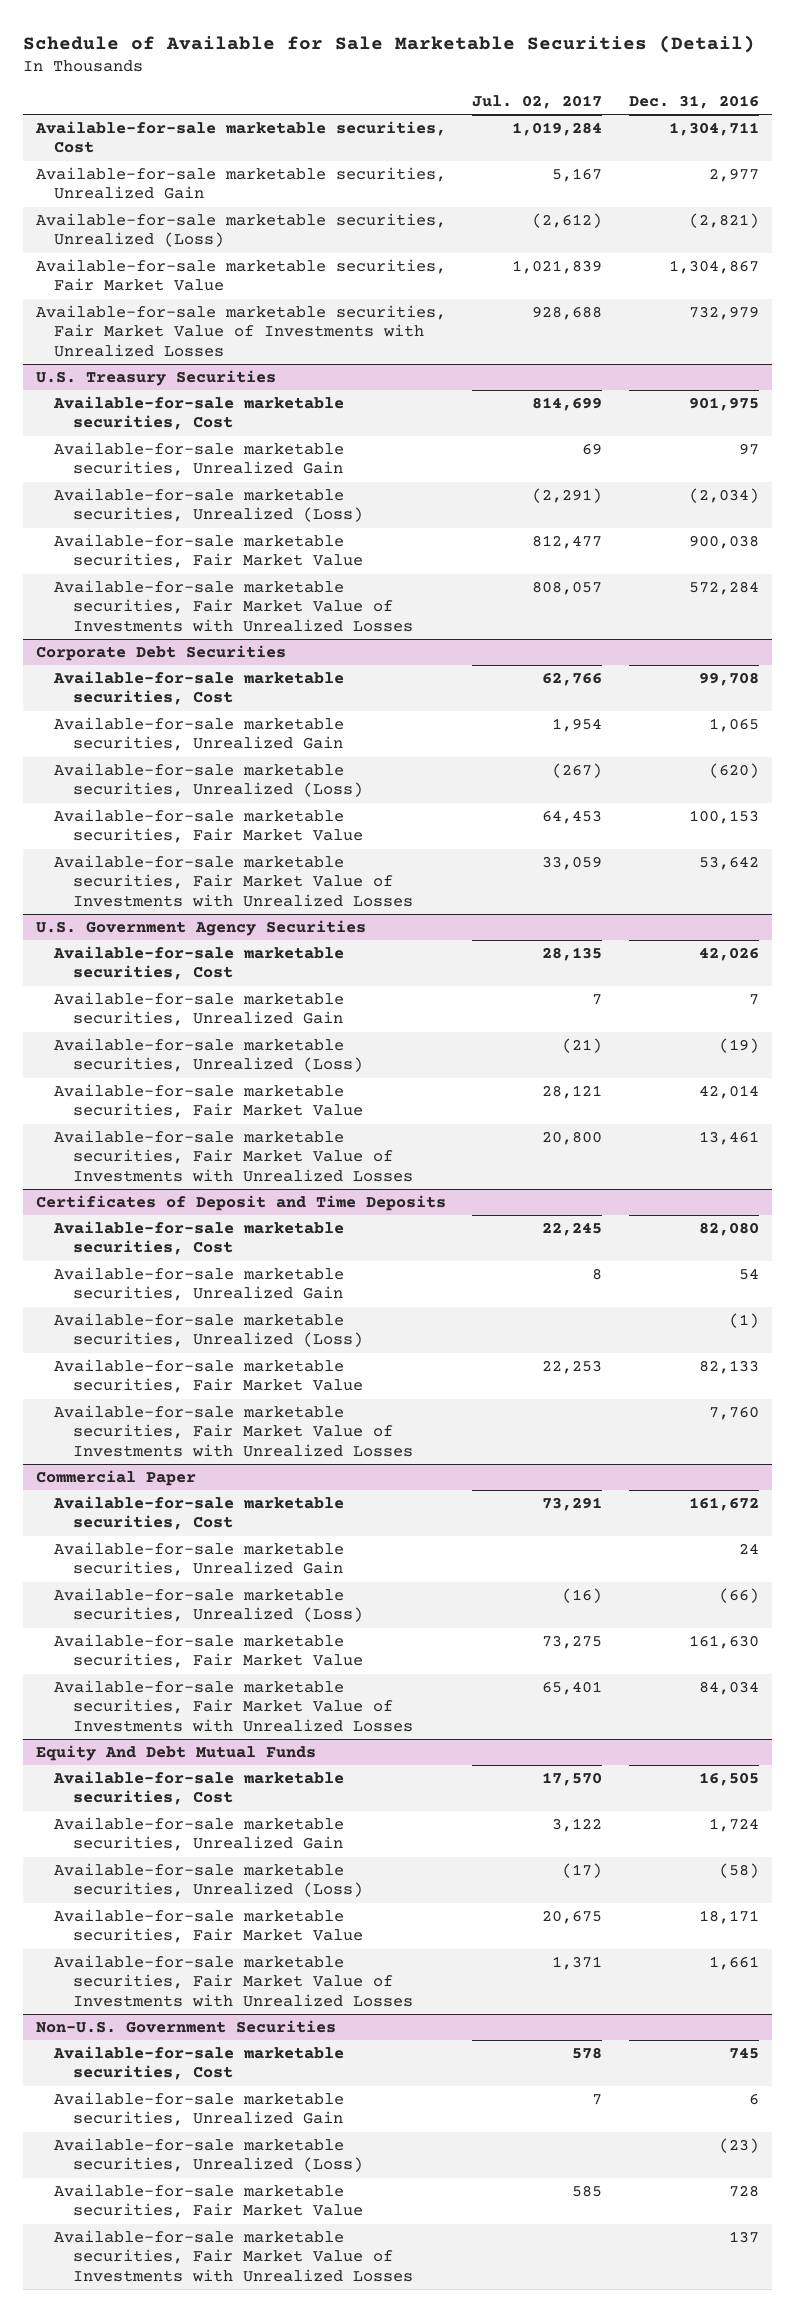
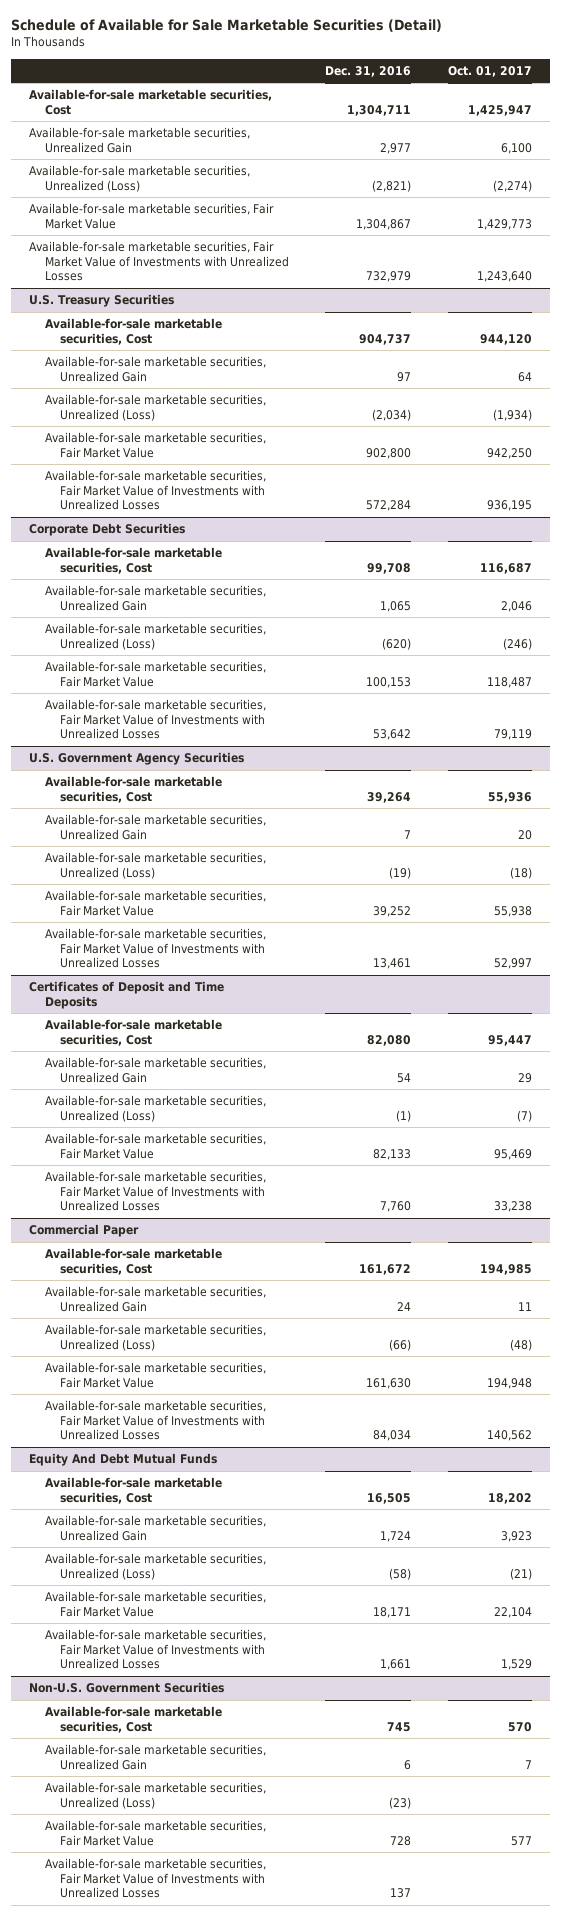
[472,95,603,110] Jul. 02, 2017 -> none
none -> [447,65,532,77] Oct. 01, 2017
[688,396,759,411] 901,975 -> [359,333,412,345] 904,737
[688,534,759,549] 900,038 -> [366,447,412,459] 902,800
[698,946,759,961] 42,026 -> [367,791,412,803] 39,264
[698,1084,759,1099] 42,014 -> [373,905,412,917] 39,252

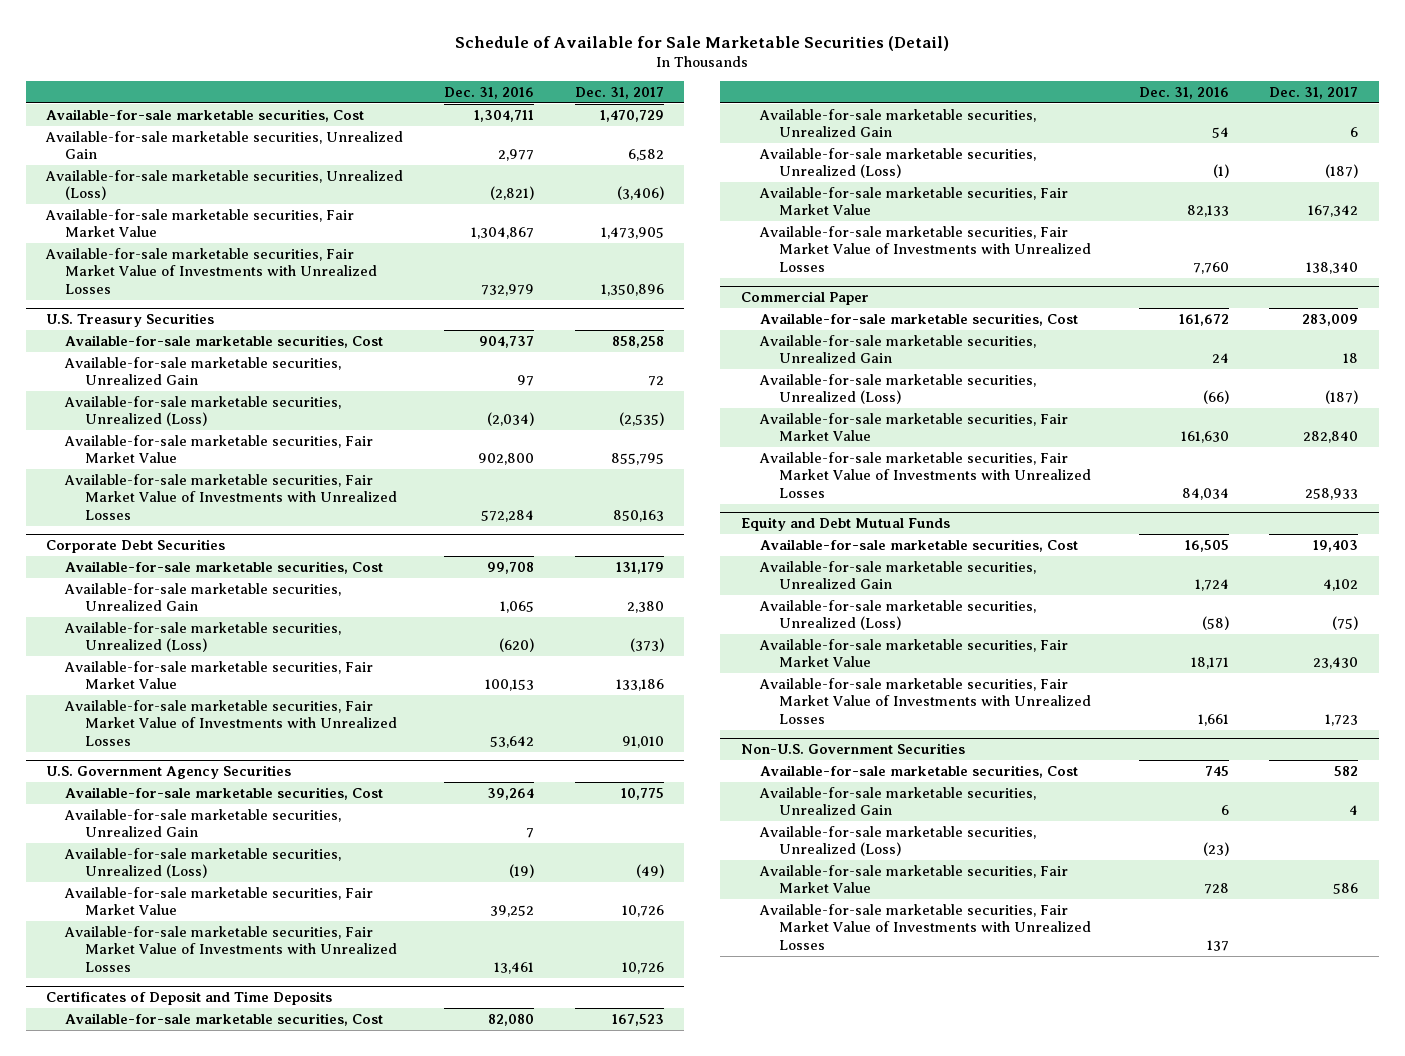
[447,65,532,77] Oct. 01, 2017 -> none
none -> [574,86,664,99] Dec. 31, 2017
[29,1453,218,1467] Equity And Debt Mutual Funds -> [740,517,950,532] Equity and Debt Mutual Funds

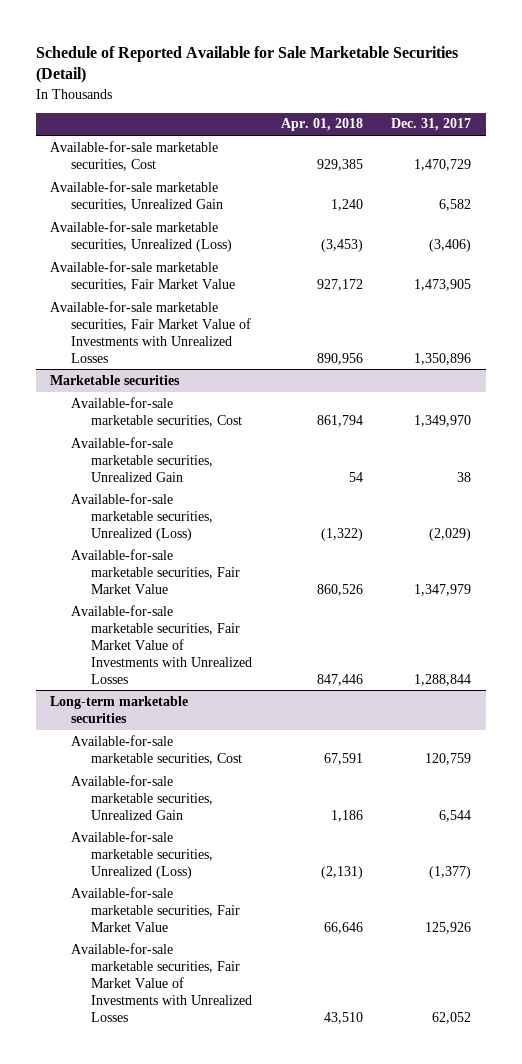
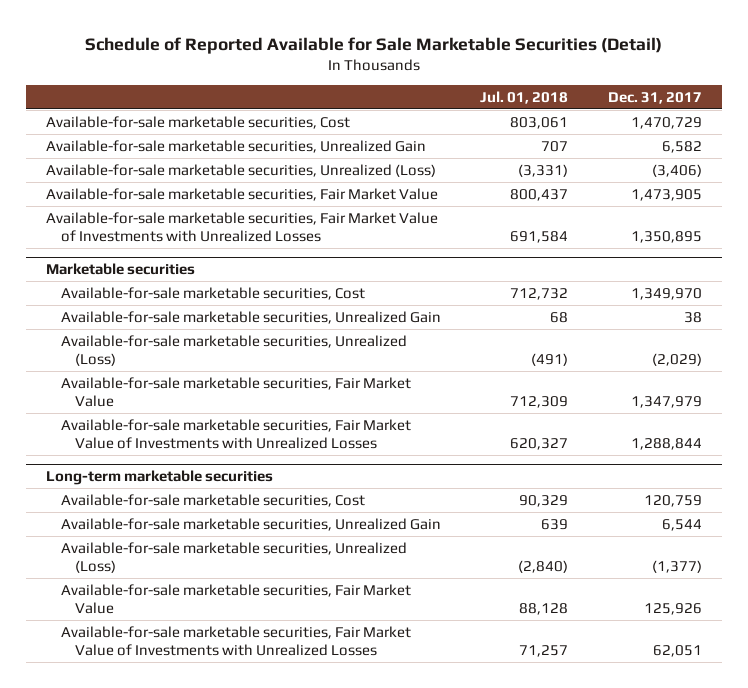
[280,118,363,132] Apr. 01, 2018 -> none
none -> [480,90,569,104] Jul. 01, 2018
[414,352,472,365] 1,350,896 -> [631,231,703,244] 1,350,895
[432,1011,472,1024] 62,052 -> [653,645,703,658] 62,051

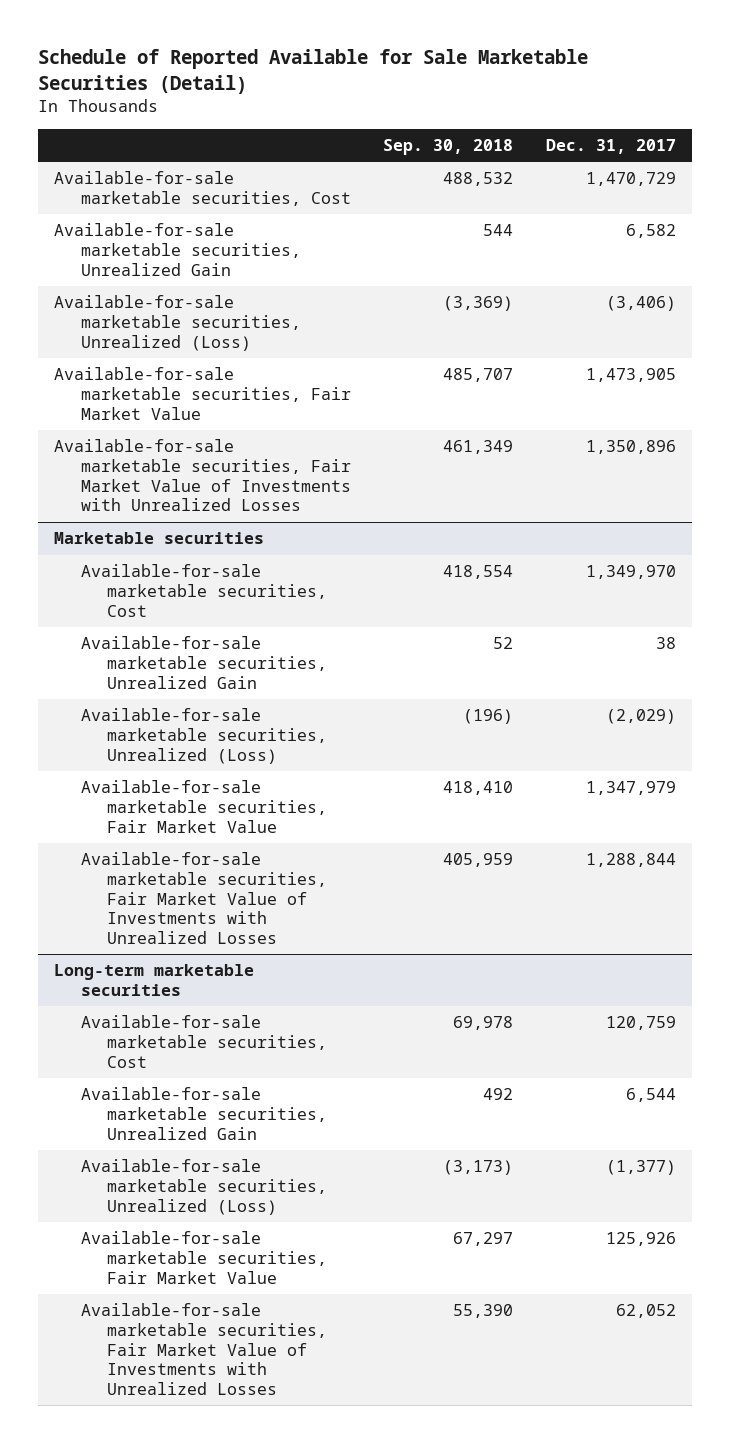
[480,90,569,104] Jul. 01, 2018 -> none
none -> [383,138,514,155] Sep. 30, 2018
[631,231,703,244] 1,350,895 -> [585,440,676,455] 1,350,896
[653,645,703,658] 62,051 -> [615,1304,676,1319] 62,052

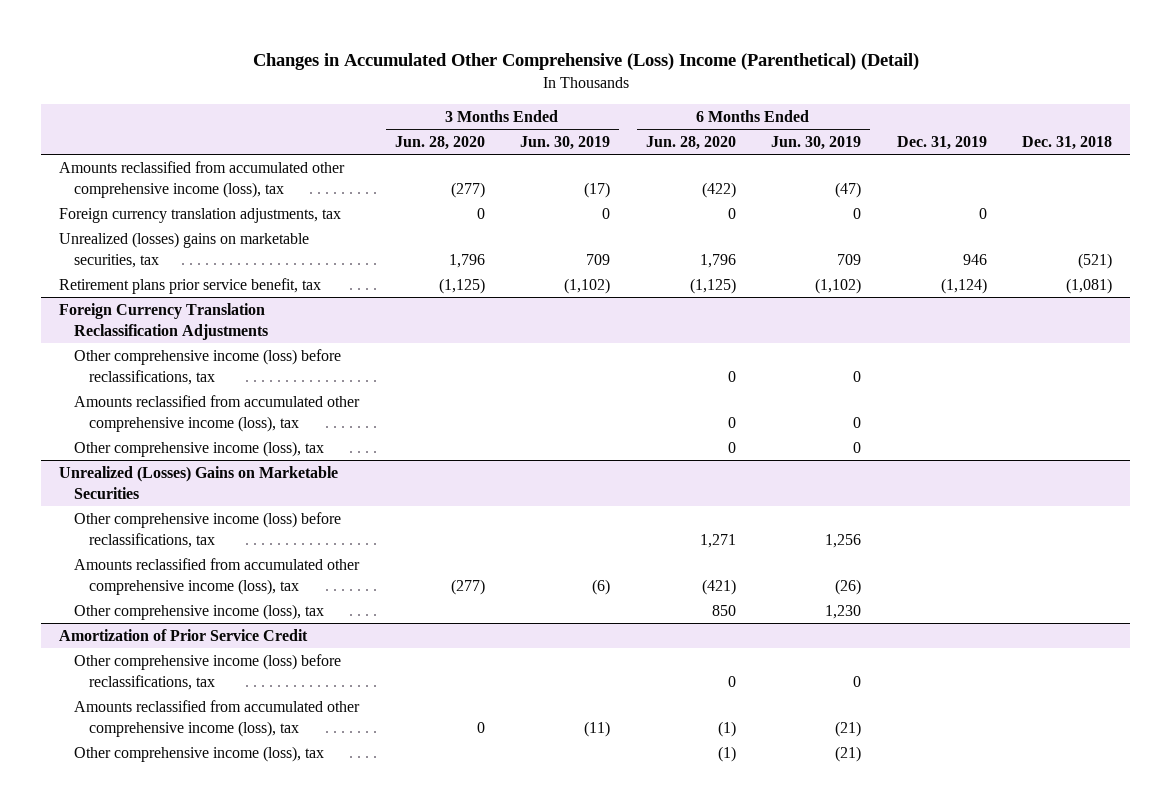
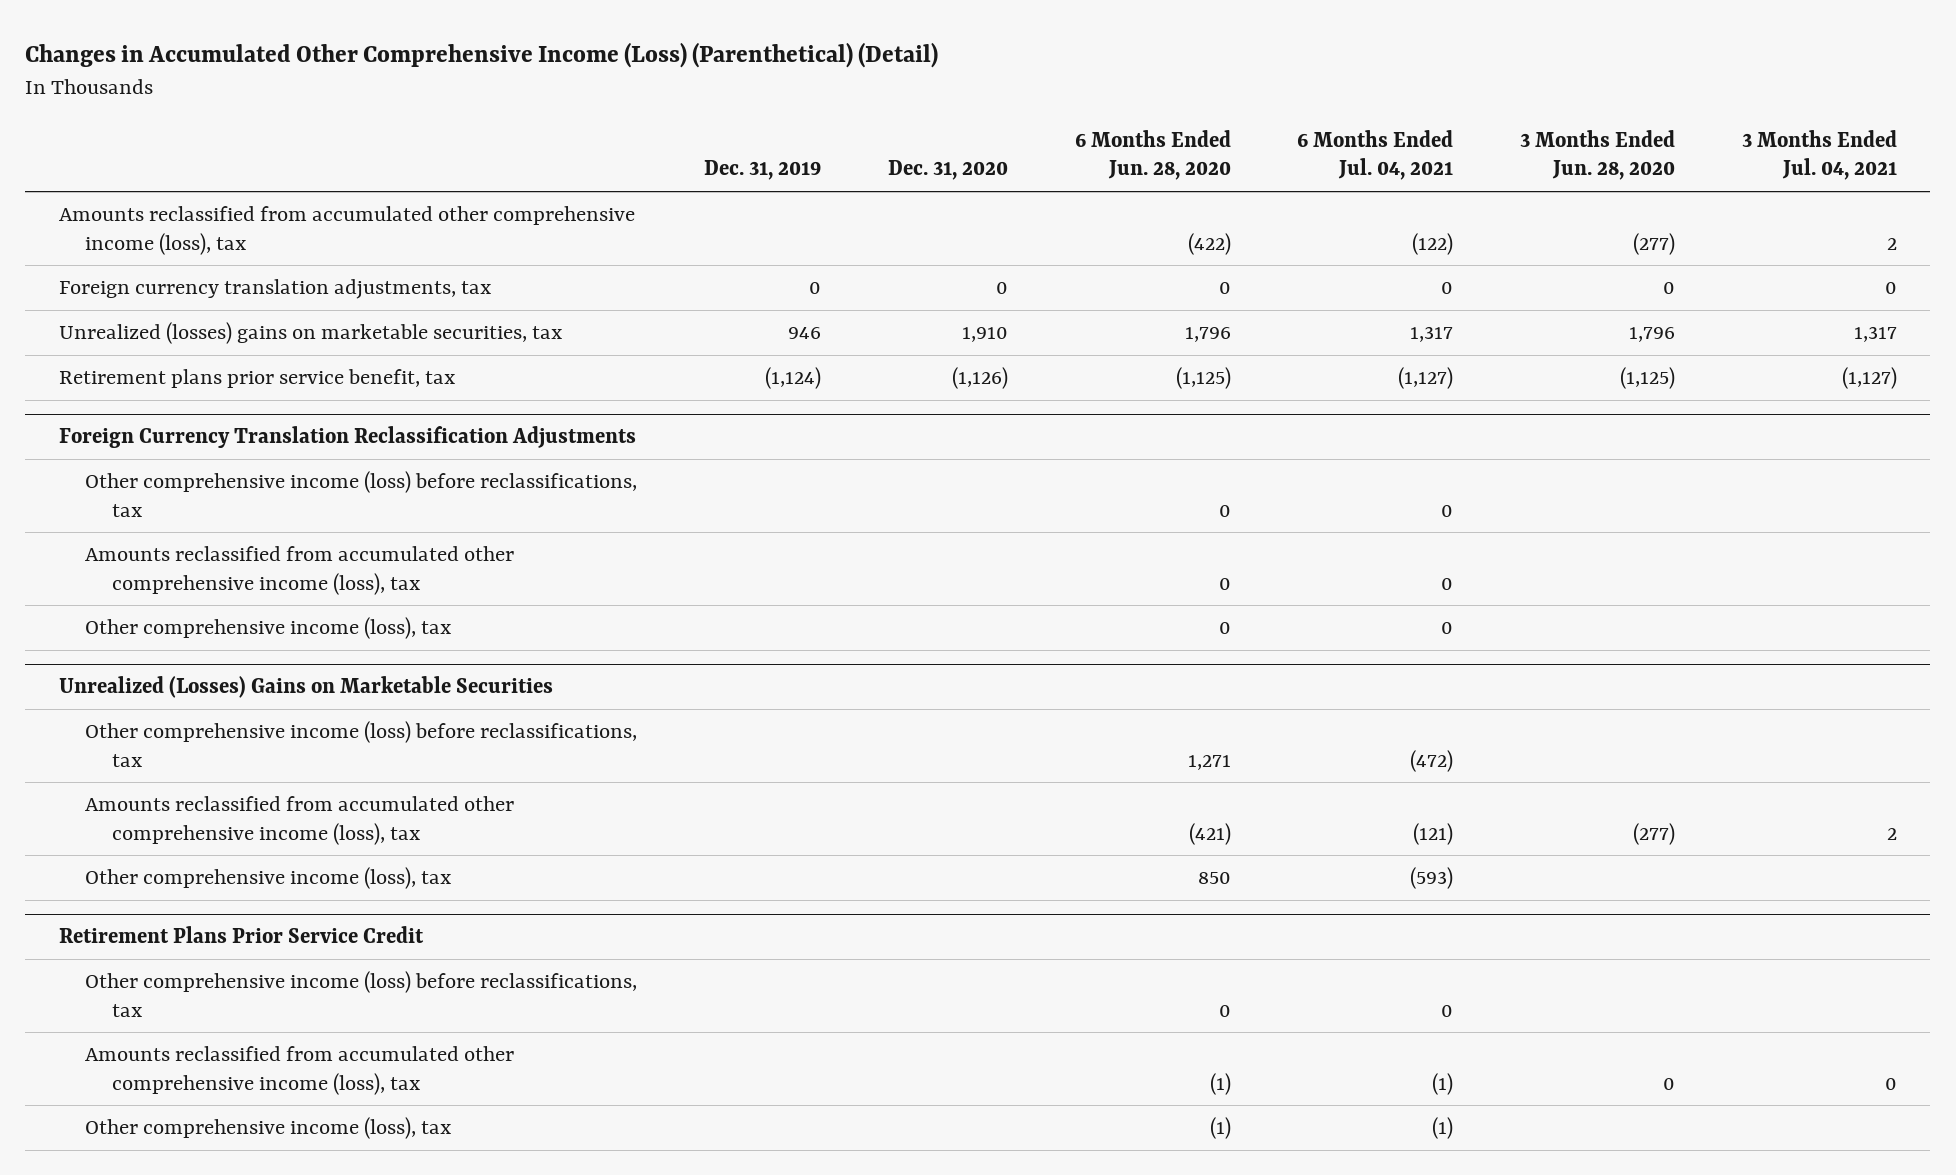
[252,53,919,71] Changes in Accumulated Other Comprehensive (Loss) Income (Parenthetical) (Detail) -> [25,41,939,68] Changes in Accumulated Other Comprehensive Income (Loss) (Parenthetical) (Detail)
[520,136,611,151] Jun. 30, 2019 -> none
[771,136,862,151] Jun. 30, 2019 -> none
[1022,136,1113,151] Dec. 31, 2018 -> none
none -> [887,160,1008,181] Dec. 31, 2020
none -> [1297,129,1454,181] 6 Months Ended Jul. 04, 2021
none -> [1741,129,1897,181] 3 Months Ended Jul. 04, 2021
[58,628,308,641] Amortization of Prior Service Credit -> [58,926,424,944] Retirement Plans Prior Service Credit

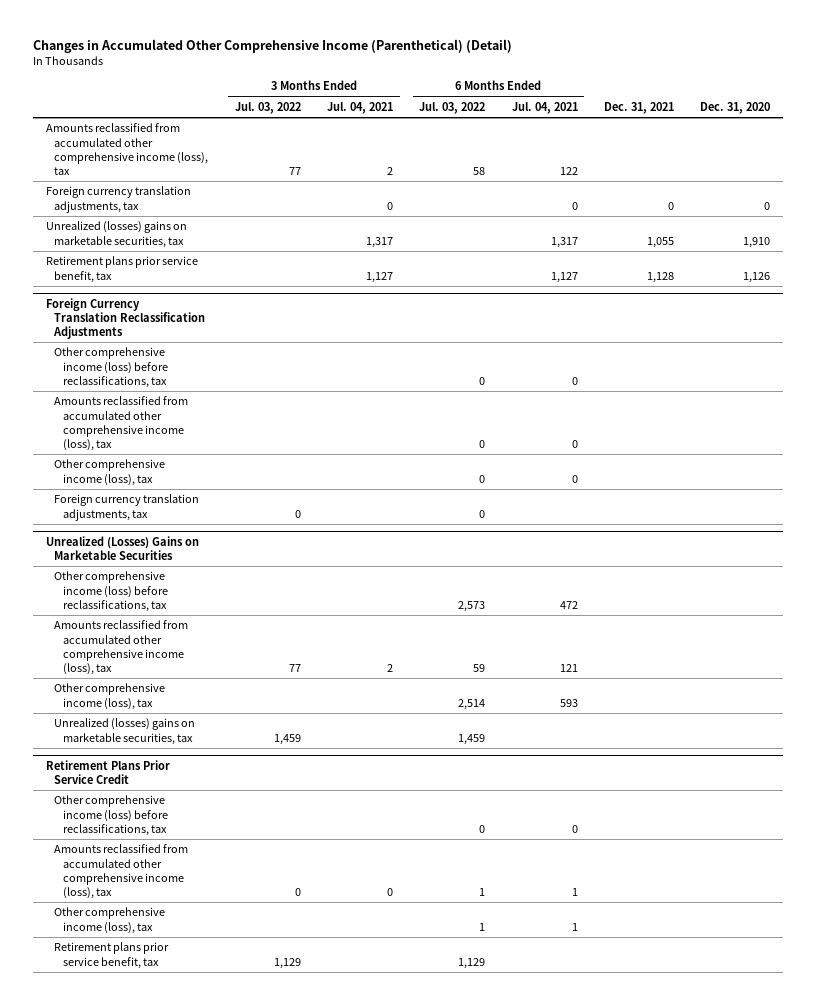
[25,41,939,68] Changes in Accumulated Other Comprehensive Income (Loss) (Parenthetical) (Detail) -> [32,38,512,53] Changes in Accumulated Other Comprehensive Income (Parenthetical) (Detail)
[704,160,822,181] Dec. 31, 2019 -> none
[1074,129,1231,181] 6 Months Ended Jun. 28, 2020 -> none
[1520,129,1676,181] 3 Months Ended Jun. 28, 2020 -> none
none -> [234,101,301,114] Jul. 03, 2022
none -> [419,101,486,114] Jul. 03, 2022
none -> [603,101,674,114] Dec. 31, 2021
[1412,232,1454,255] (122) -> [559,167,578,176] 122
[951,367,1008,390] (1,126) -> [743,271,771,283] 1,126
[1398,367,1454,390] (1,127) -> [550,271,578,283] 1,127
[1841,367,1897,390] (1,127) -> [366,271,394,283] 1,127
none -> [54,494,200,521] Foreign currency translation adjustments, tax
[1410,749,1454,772] (472) -> [559,600,578,609] 472
[1413,822,1454,845] (121) -> [559,664,578,673] 121
[1410,867,1454,890] (593) -> [559,698,578,707] 593
none -> [54,718,196,745] Unrealized (losses) gains on marketable securities, tax
[1432,1072,1454,1095] (1) -> [571,888,578,897] 1
[1432,1117,1454,1140] (1) -> [571,922,578,931] 1
none -> [54,942,170,969] Retirement plans prior service benefit, tax

